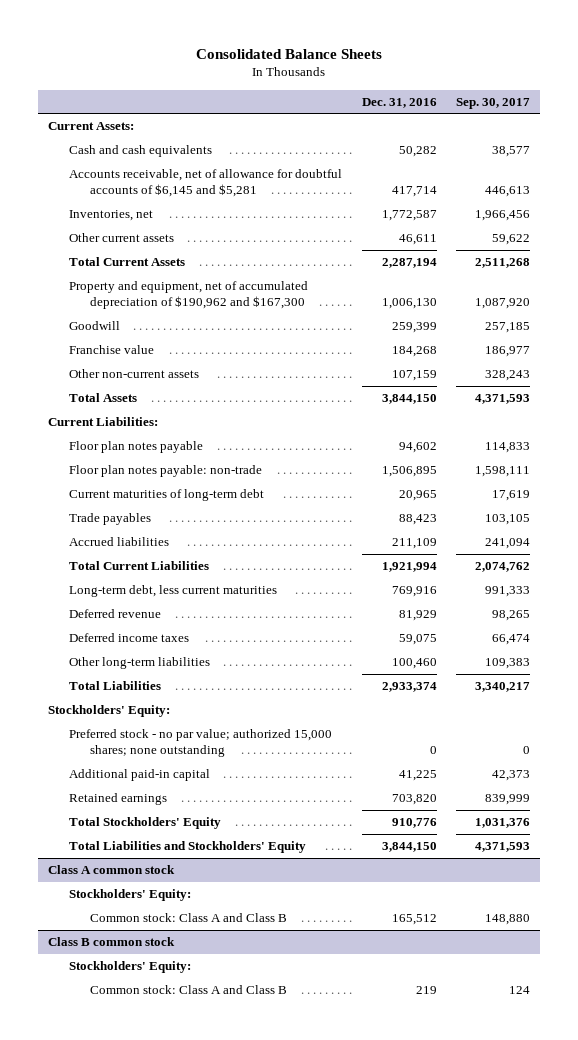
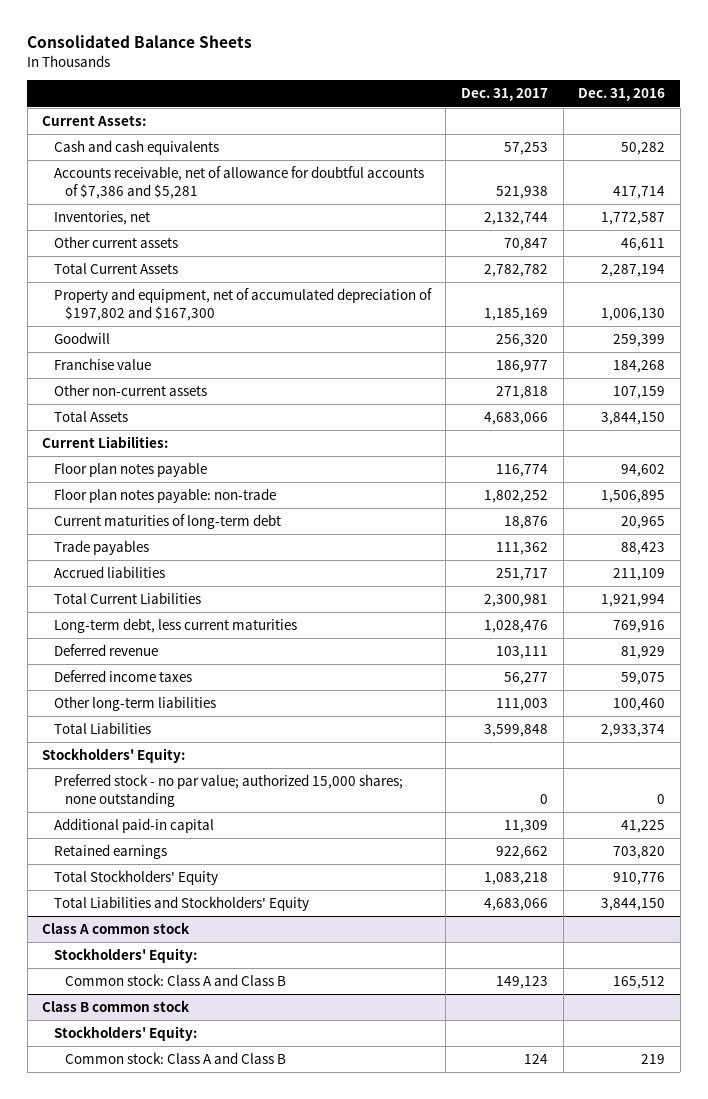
[456,97,531,109] Sep. 30, 2017 -> none
none -> [461,88,549,102] Dec. 31, 2017
[69,169,343,198] Accounts receivable, net of allowance for doubtful accounts of $6,145 and $5,281 -> [53,166,424,199] Accounts receivable, net of allowance for doubtful accounts of $7,386 and $5,281
[69,281,309,310] Property and equipment, net of accumulated depreciation of $190,962 and $167,300 -> [53,288,432,321] Property and equipment, net of accumulated depreciation of $197,802 and $167,300

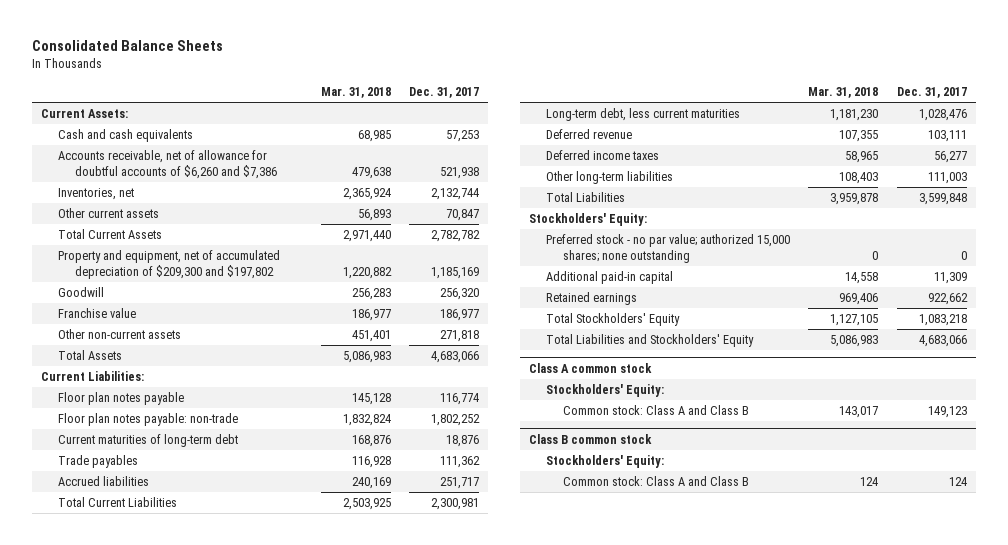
[578,88,666,102] Dec. 31, 2016 -> none
none -> [320,86,391,98] Mar. 31, 2018
[53,166,424,199] Accounts receivable, net of allowance for doubtful accounts of $7,386 and $5,281 -> [57,150,277,179] Accounts receivable, net of allowance for doubtful accounts of $6,260 and $7,386
[53,288,432,321] Property and equipment, net of accumulated depreciation of $197,802 and $167,300 -> [57,250,280,279] Property and equipment, net of accumulated depreciation of $209,300 and $197,802

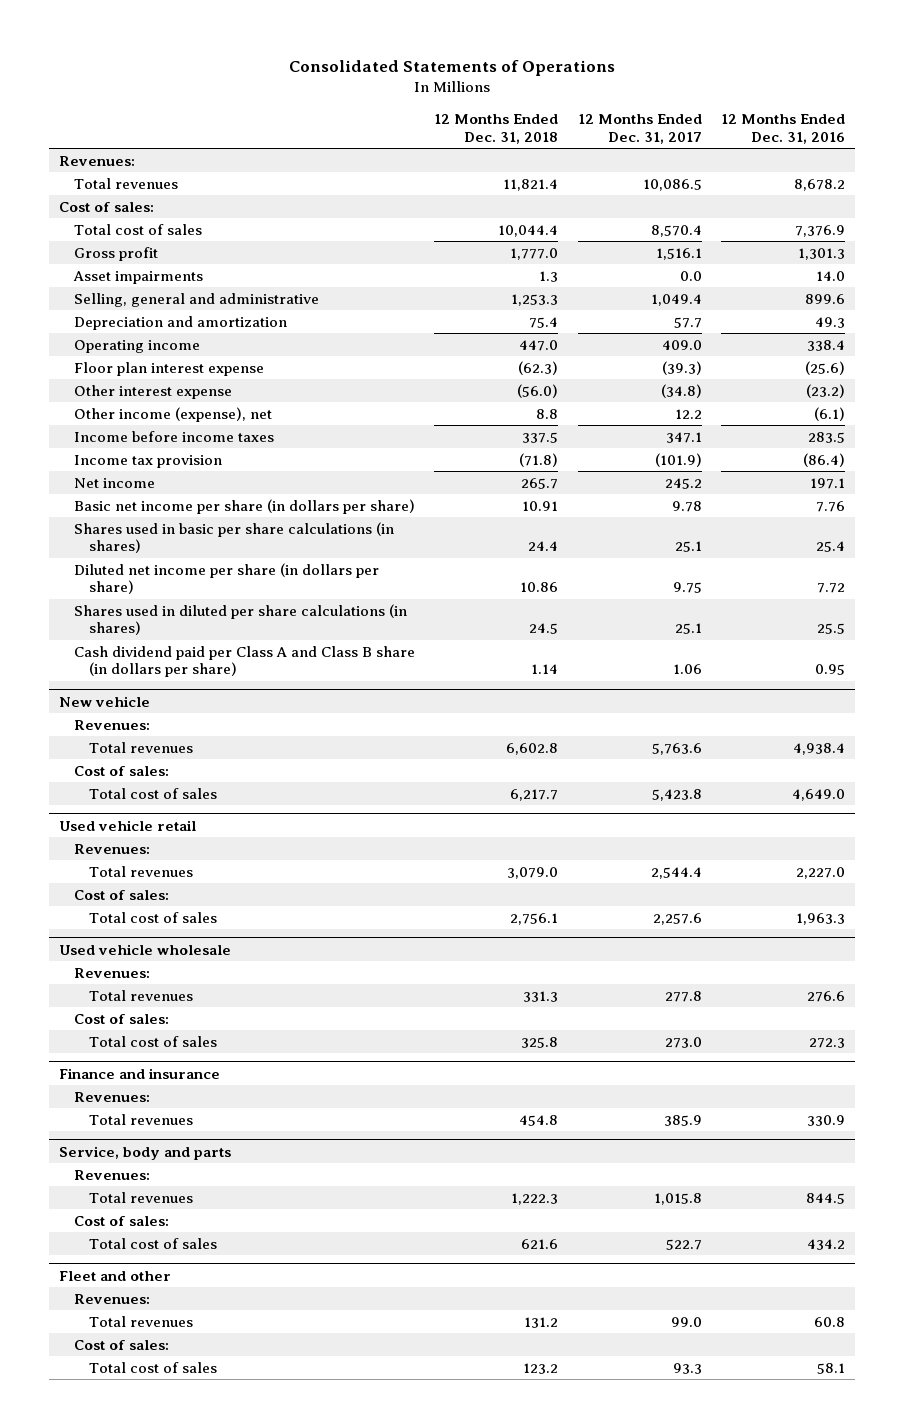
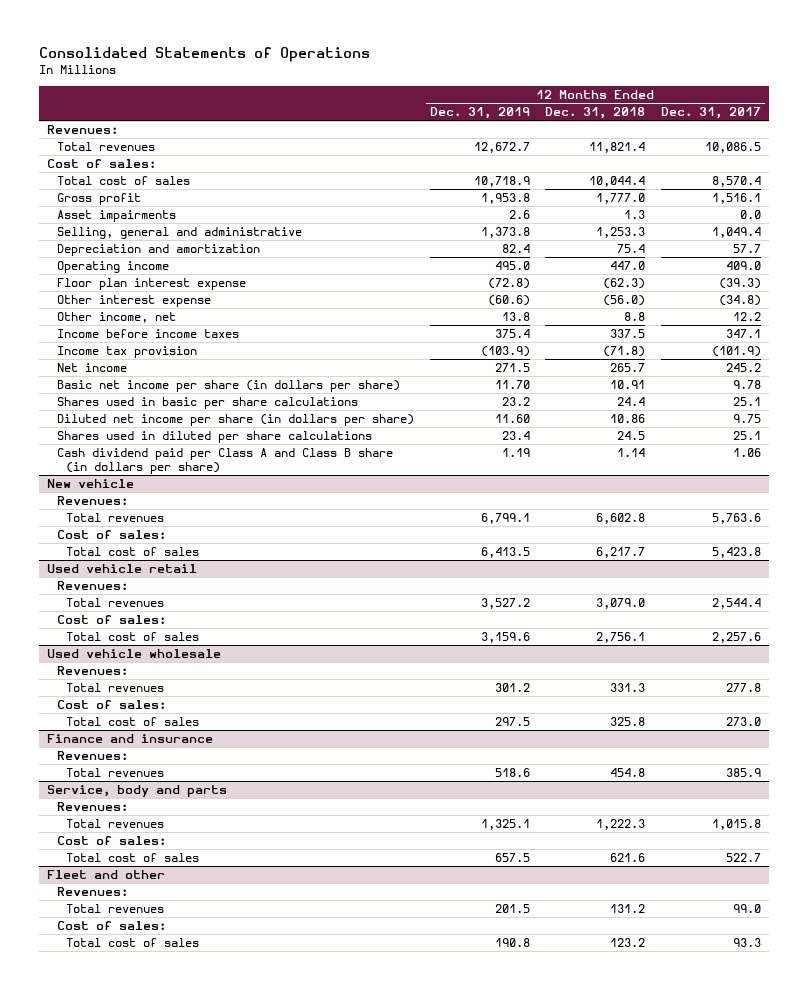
[721,114,846,144] 12 Months Ended Dec. 31, 2016 -> none
none -> [429,107,530,120] Dec. 31, 2019
[74,406,273,422] Other income (expense), net -> [56,312,176,324] Other income, net
[74,521,395,554] Shares used in basic per share calculations (in shares) -> [56,397,358,410] Shares used in basic per share calculations
[74,603,408,636] Shares used in diluted per share calculations (in shares) -> [56,431,372,444] Shares used in diluted per share calculations

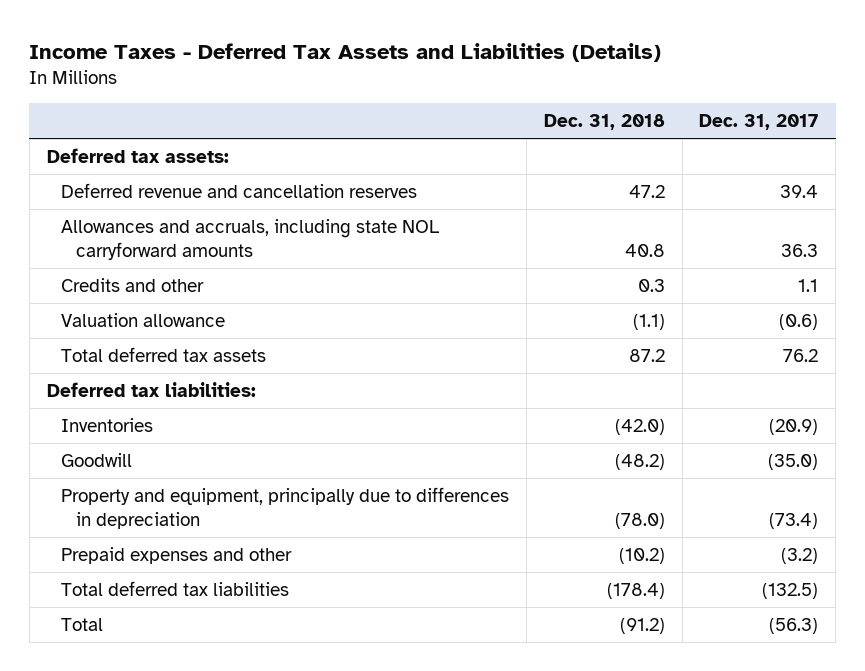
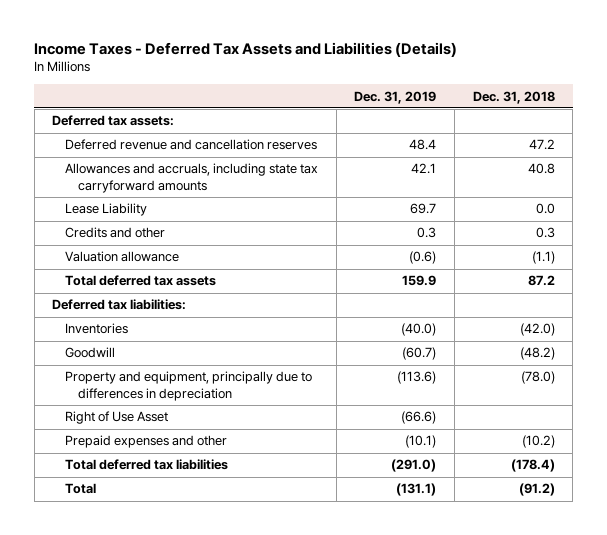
[699,114,819,131] Dec. 31, 2017 -> none
none -> [354,90,437,104] Dec. 31, 2019
[61,218,441,260] Allowances and accruals, including state NOL carryforward amounts -> [65,163,319,193] Allowances and accruals, including state tax carryforward amounts
none -> [65,203,148,217] Lease Liability
none -> [65,411,169,425] Right of Use Asset

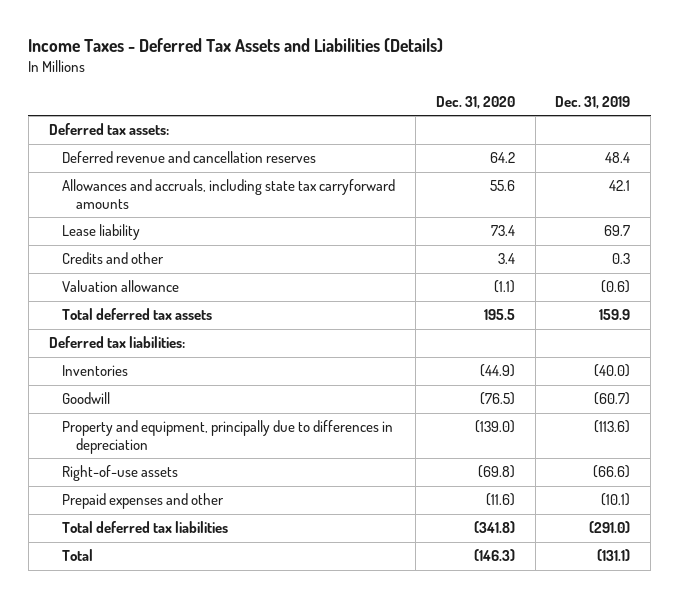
[472,90,555,104] Dec. 31, 2018 -> none
none -> [435,95,515,109] Dec. 31, 2020
[65,203,148,217] Lease Liability -> [62,224,141,241] Lease liability
[65,411,169,425] Right of Use Asset -> [62,465,179,482] Right-of-use assets

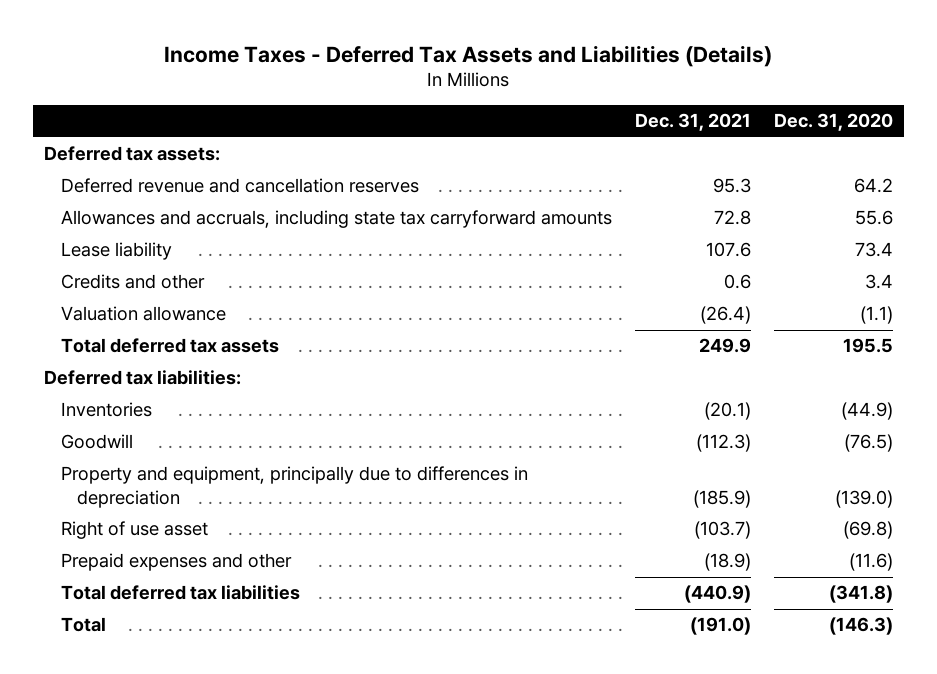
[555,95,631,109] Dec. 31, 2019 -> none
none -> [634,113,751,132] Dec. 31, 2021
[62,465,179,482] Right-of-use assets -> [60,521,208,540] Right of use asset

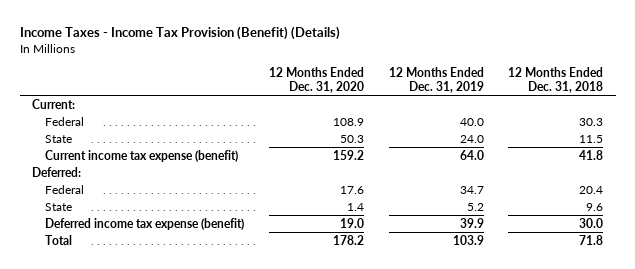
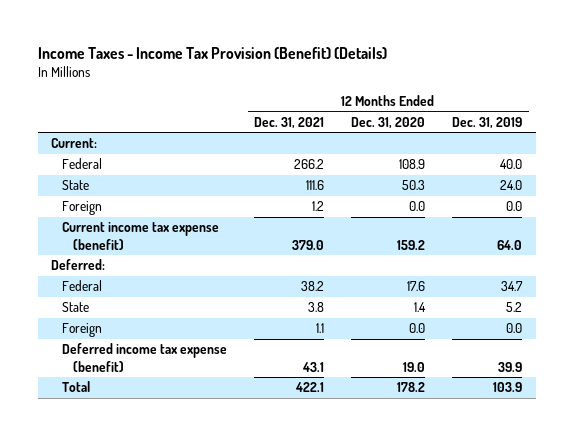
[508,67,604,93] 12 Months Ended Dec. 31, 2018 -> none
none -> [254,116,325,129] Dec. 31, 2021
none -> [62,201,103,216] Foreign
none -> [62,323,103,338] Foreign

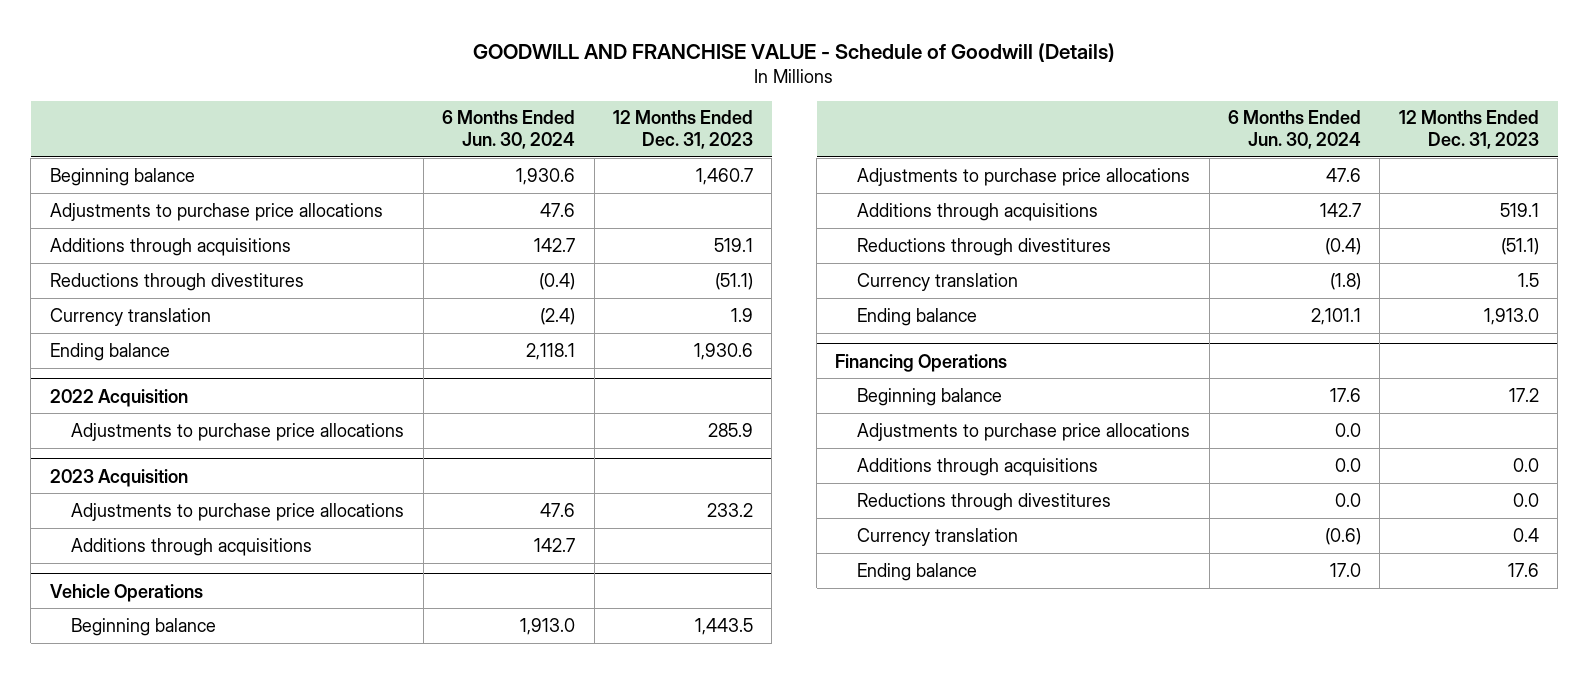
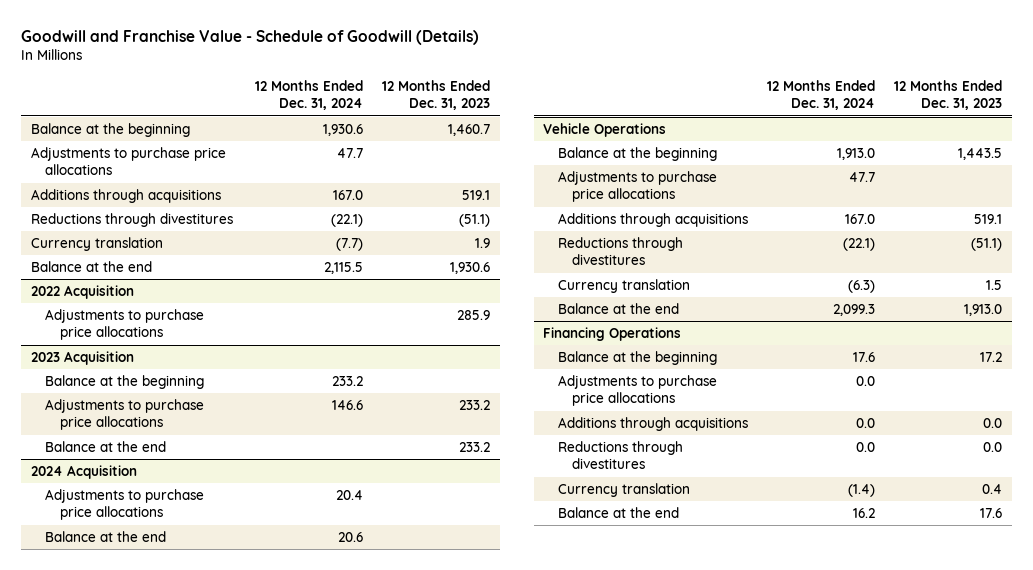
[473,42,1116,62] GOODWILL AND FRANCHISE VALUE - Schedule of Goodwill (Details) -> [21,30,480,46] Goodwill and Franchise Value - Schedule of Goodwill (Details)
[442,110,576,149] 6 Months Ended Jun. 30, 2024 -> none
none -> [254,80,363,111] 12 Months Ended Dec. 31, 2024
[49,167,195,186] Beginning balance -> [30,123,190,138] Balance at the beginning
[49,342,170,361] Ending balance -> [30,261,152,273] Balance at the end
none -> [45,375,205,390] Balance at the beginning
[71,537,313,556] Additions through acquisitions -> none
none -> [45,441,167,453] Balance at the end
none -> [30,465,137,480] 2024 Acquisition
none -> [45,489,205,521] Adjustments to purchase price allocations
none -> [45,531,167,543] Balance at the end
[71,617,217,636] Beginning balance -> [557,147,717,162] Balance at the beginning
[857,307,978,326] Ending balance -> [557,303,679,315] Balance at the end
[857,387,1003,406] Beginning balance -> [557,351,717,366] Balance at the beginning
[857,562,978,581] Ending balance -> [557,507,679,519] Balance at the end

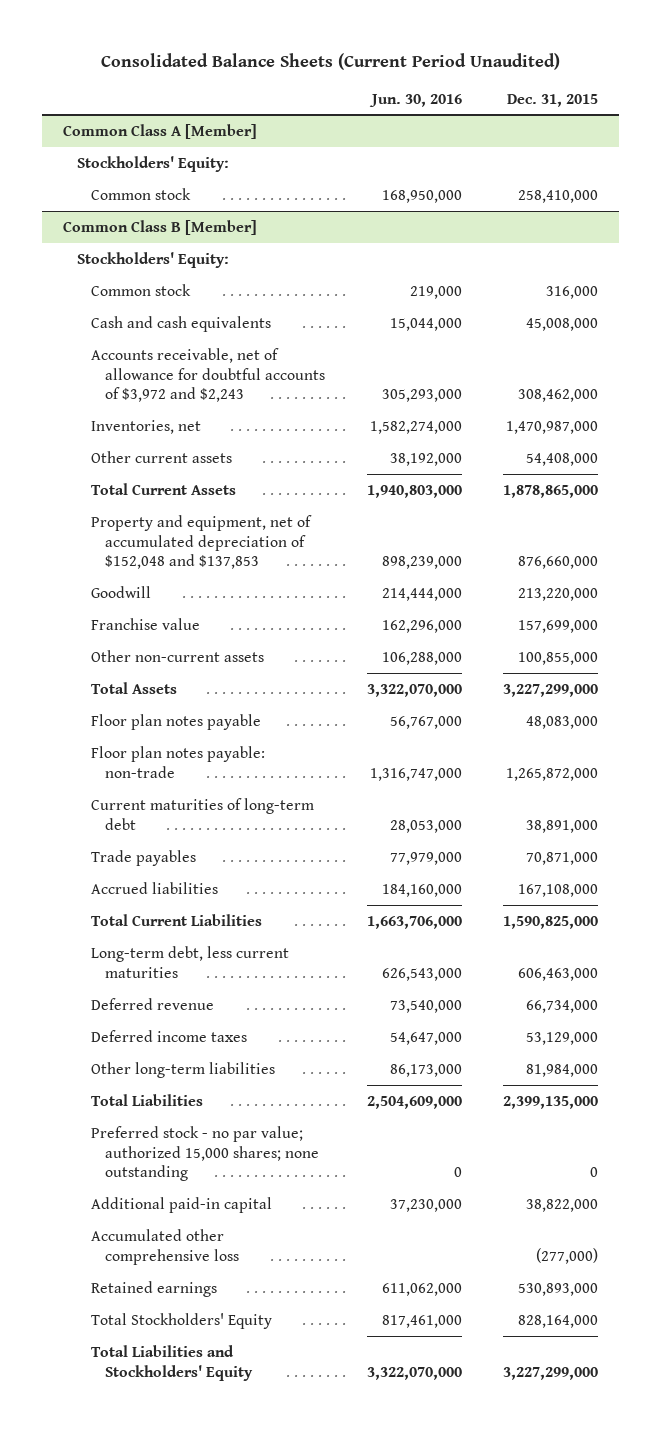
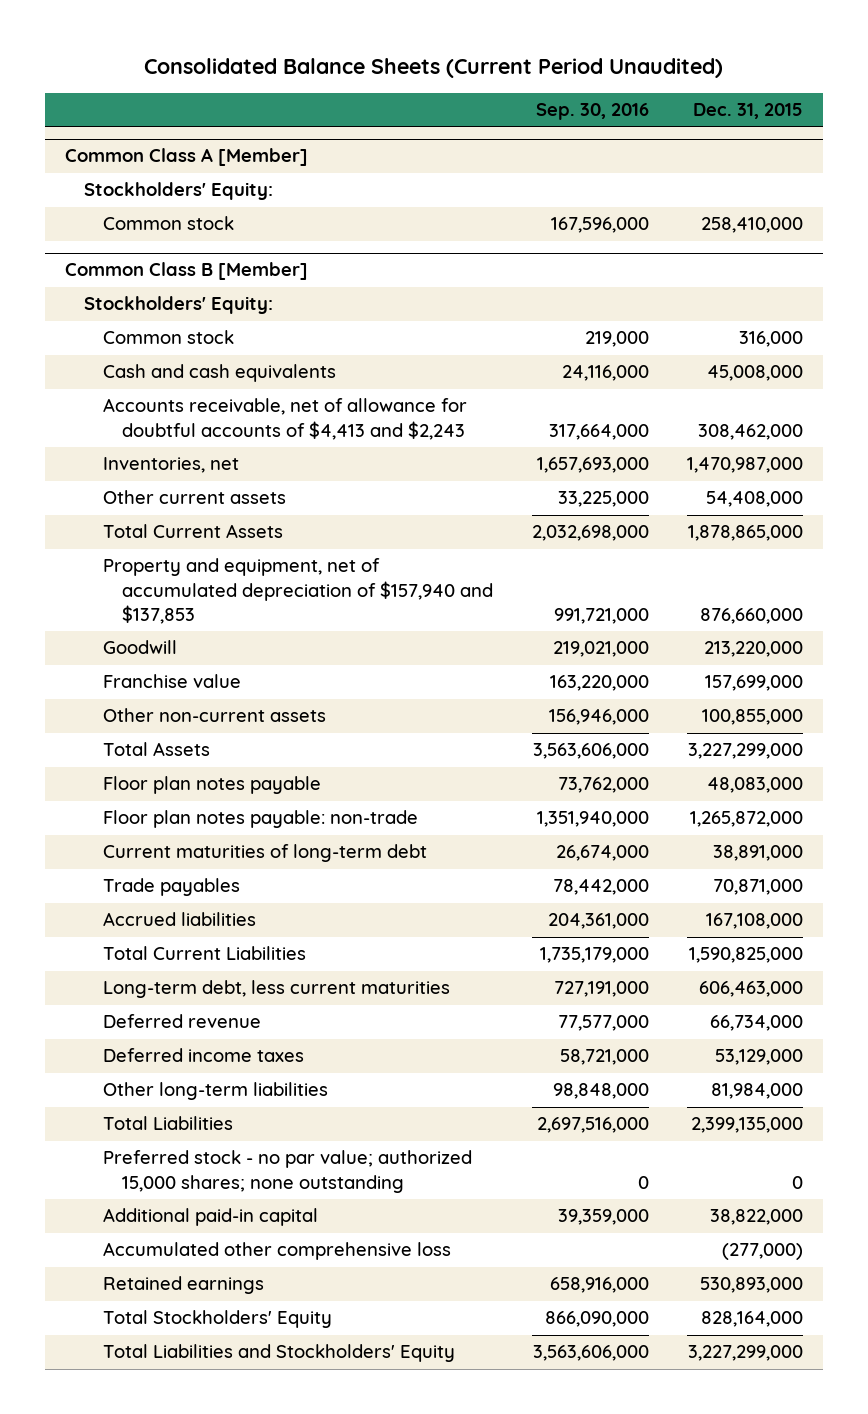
[368,93,462,107] Jun. 30, 2016 -> none
none -> [535,103,649,121] Sep. 30, 2016
[91,347,326,403] Accounts receivable, net of allowance for doubtful accounts of $3,972 and $2,243 -> [102,398,467,440] Accounts receivable, net of allowance for doubtful accounts of $4,413 and $2,243
[91,514,313,570] Property and equipment, net of accumulated depreciation of $152,048 and $137,853 -> [102,558,493,624] Property and equipment, net of accumulated depreciation of $157,940 and $137,853

